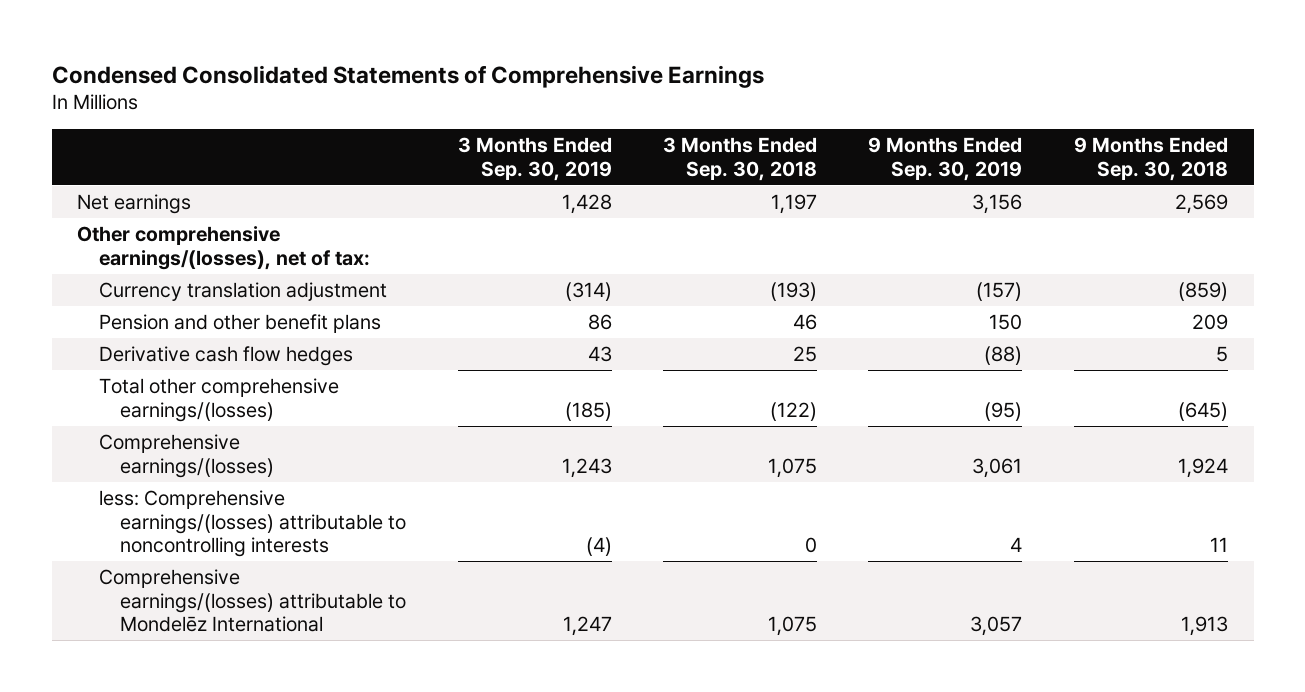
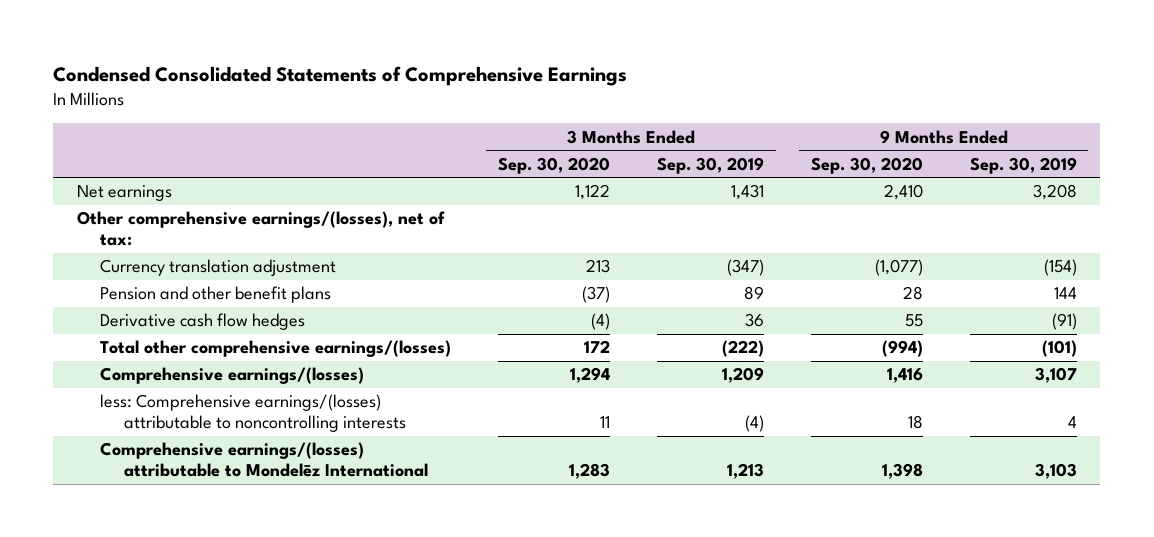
[662,137,817,181] 3 Months Ended Sep. 30, 2018 -> none
[1073,137,1228,181] 9 Months Ended Sep. 30, 2018 -> none
none -> [498,156,611,174] Sep. 30, 2020
none -> [810,156,923,174] Sep. 30, 2020
[561,194,612,215] 1,428 -> [730,184,764,201] 1,431
[972,194,1023,215] 3,156 -> [1032,184,1077,201] 3,208
[564,282,612,302] (314) -> [726,259,764,277] (347)
[976,282,1023,302] (157) -> [1043,259,1077,277] (154)
[587,314,612,331] 86 -> [743,286,764,301] 89
[989,314,1023,331] 150 -> [1053,287,1077,300] 144
[587,346,612,363] 43 -> [744,313,764,328] 36
[984,346,1023,366] (88) -> [1051,313,1077,331] (91)
[564,401,612,421] (185) -> [721,340,764,358] (222)
[984,401,1023,421] (95) -> [1041,340,1077,358] (101)
[561,457,612,478] 1,243 -> [721,367,764,384] 1,209
[972,457,1023,478] 3,061 -> [1034,367,1077,384] 3,107
[562,615,612,636] 1,247 -> [726,463,764,480] 1,213
[970,615,1023,636] 3,057 -> [1034,463,1077,480] 3,103

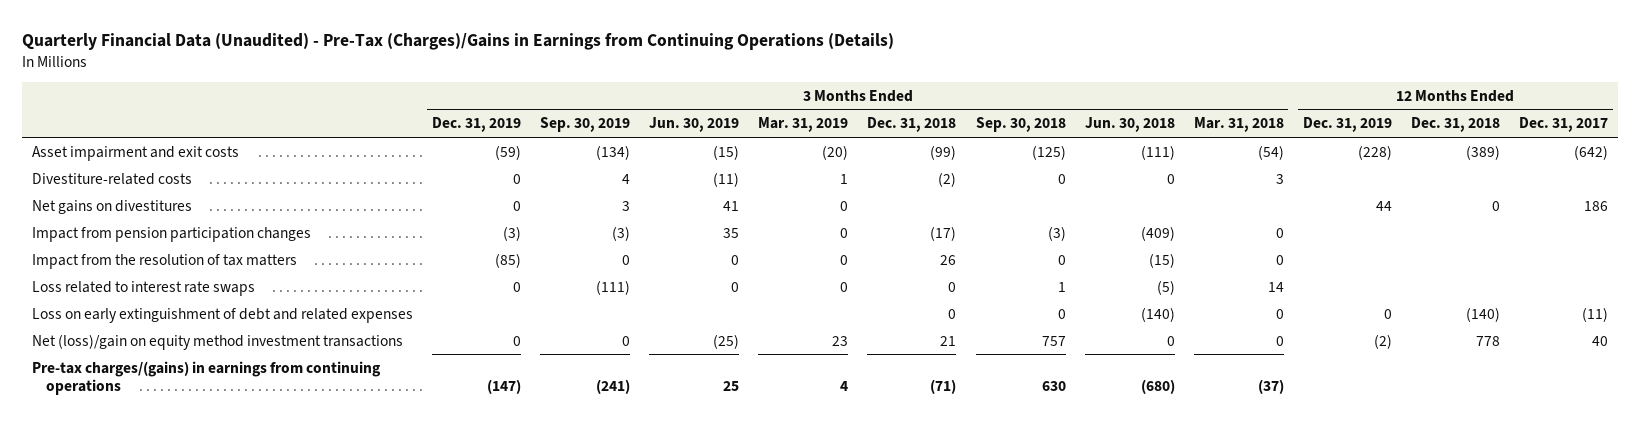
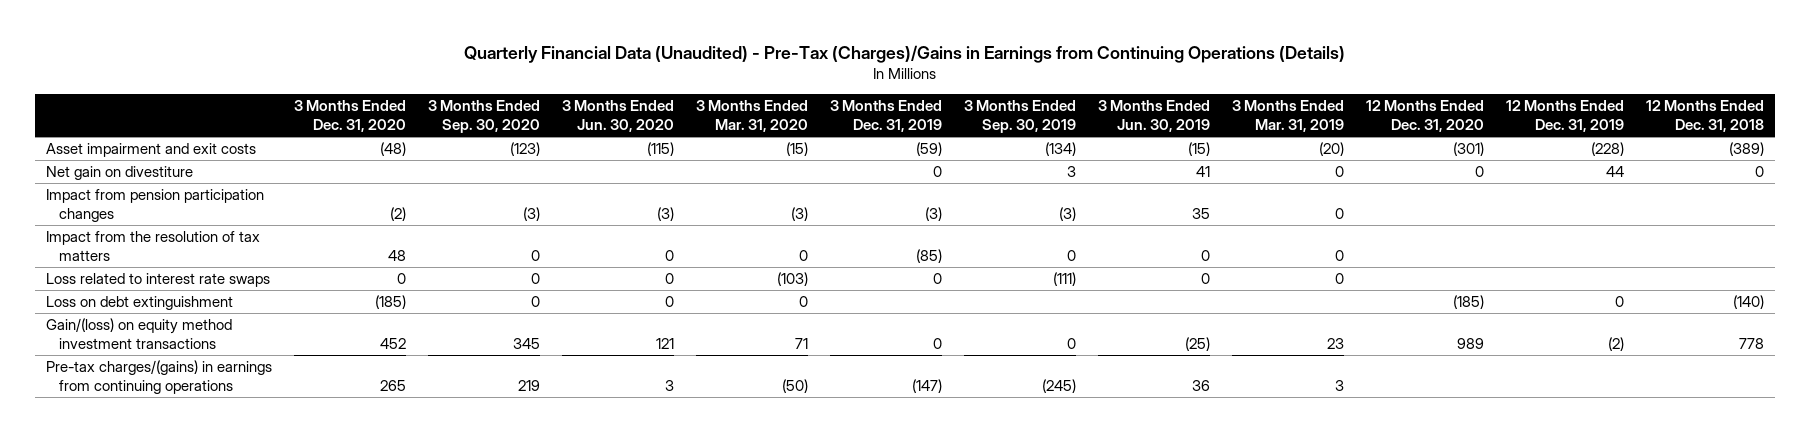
[867,117,957,133] Dec. 31, 2018 -> none
[975,117,1066,133] Sep. 30, 2018 -> none
[1084,117,1175,133] Jun. 30, 2018 -> none
[1193,117,1284,133] Mar. 31, 2018 -> none
[1518,117,1608,133] Dec. 31, 2017 -> none
none -> [294,100,407,133] 3 Months Ended Dec. 31, 2020
none -> [428,100,541,134] 3 Months Ended Sep. 30, 2020
none -> [562,100,675,133] 3 Months Ended Jun. 30, 2020
none -> [696,100,809,133] 3 Months Ended Mar. 31, 2020
none -> [1365,100,1484,133] 12 Months Ended Dec. 31, 2020
[32,172,193,185] Divestiture-related costs -> none
[32,199,193,214] Net gains on divestitures -> [46,166,194,181] Net gain on divestiture
[32,307,414,323] Loss on early extinguishment of debt and related expenses -> [46,296,234,311] Loss on debt extinguishment
[32,333,404,350] Net (loss)/gain on equity method investment transactions -> [46,318,233,349] Gain/(loss) on equity method investment transactions
[596,379,631,395] (241) -> [1041,378,1076,393] (245)
[723,381,740,392] 25 -> [1191,379,1210,391] 36
[840,381,849,392] 4 -> [1334,379,1344,391] 3

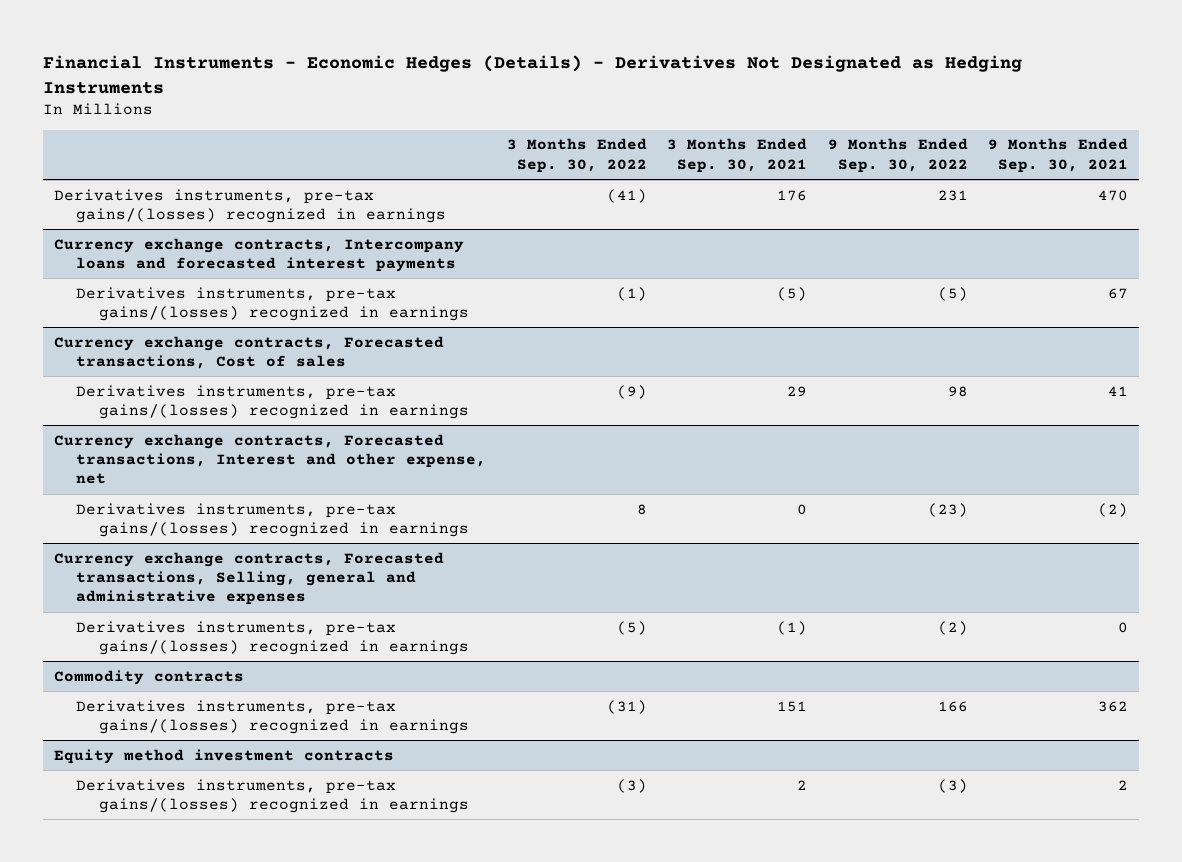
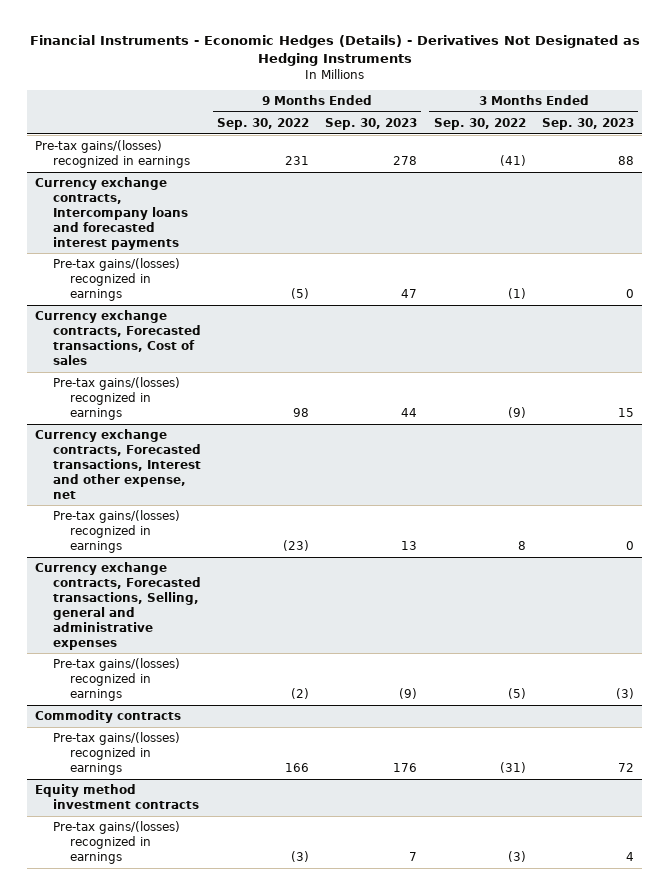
[667,138,808,173] 3 Months Ended Sep. 30, 2021 -> none
[988,138,1129,173] 9 Months Ended Sep. 30, 2021 -> none
none -> [325,117,418,130] Sep. 30, 2023
none -> [541,117,634,130] Sep. 30, 2023
[53,188,447,224] Derivatives instruments, pre-tax gains/(losses) recognized in earnings -> [35,140,190,169] Pre-tax gains/(losses) recognized in earnings
[76,286,469,322] Derivatives instruments, pre-tax gains/(losses) recognized in earnings -> [52,258,180,301] Pre-tax gains/(losses) recognized in earnings
[76,384,469,420] Derivatives instruments, pre-tax gains/(losses) recognized in earnings -> [52,377,180,420] Pre-tax gains/(losses) recognized in earnings
[76,502,469,538] Derivatives instruments, pre-tax gains/(losses) recognized in earnings -> [52,510,180,553] Pre-tax gains/(losses) recognized in earnings
[76,620,469,656] Derivatives instruments, pre-tax gains/(losses) recognized in earnings -> [52,658,180,701] Pre-tax gains/(losses) recognized in earnings
[76,699,469,735] Derivatives instruments, pre-tax gains/(losses) recognized in earnings -> [52,732,180,775] Pre-tax gains/(losses) recognized in earnings
[76,778,469,814] Derivatives instruments, pre-tax gains/(losses) recognized in earnings -> [52,821,180,864] Pre-tax gains/(losses) recognized in earnings

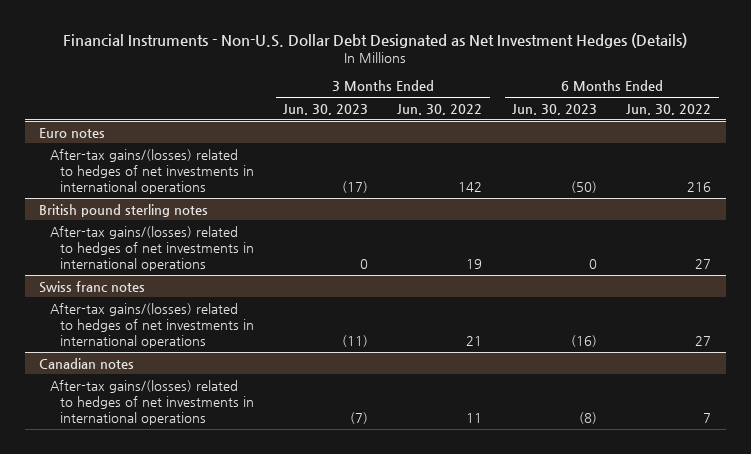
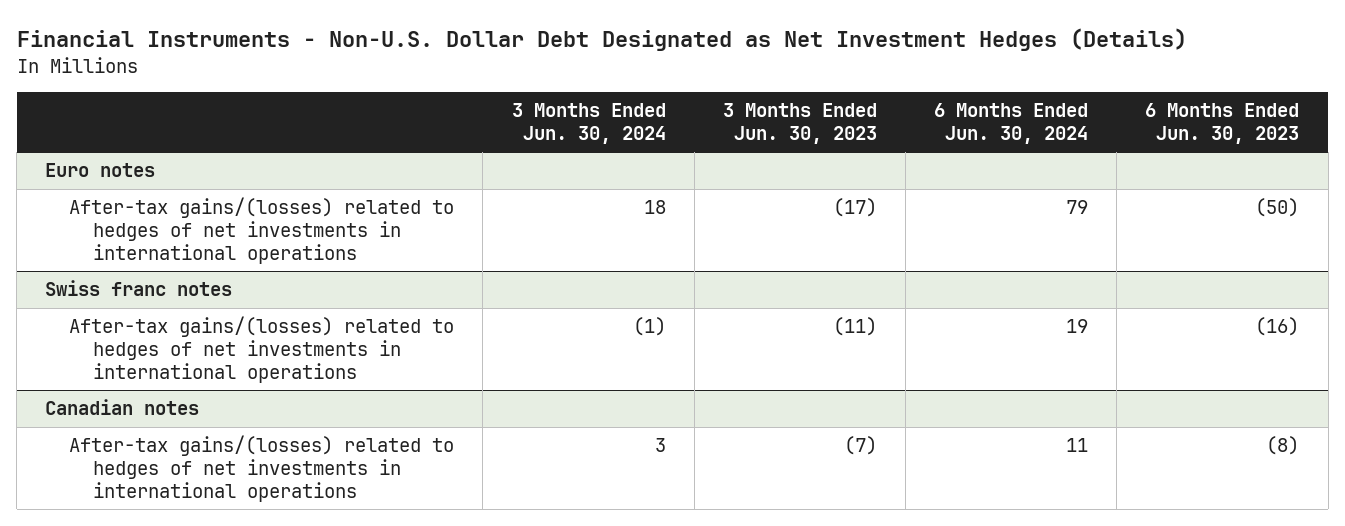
[397,103,483,115] Jun. 30, 2022 -> none
[626,103,712,115] Jun. 30, 2022 -> none
none -> [511,103,666,144] 3 Months Ended Jun. 30, 2024
none -> [934,103,1089,144] 6 Months Ended Jun. 30, 2024
[39,203,209,217] British pound sterling notes -> none
[49,225,254,272] After-tax gains/(losses) related to hedges of net investments in international operations -> none

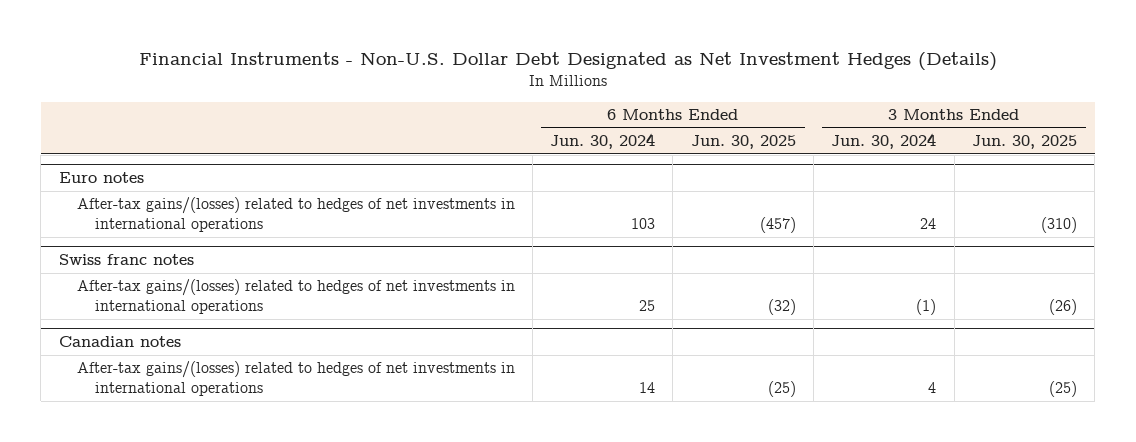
[722,103,877,144] 3 Months Ended Jun. 30, 2023 -> none
[1145,103,1300,144] 6 Months Ended Jun. 30, 2023 -> none
none -> [690,135,796,150] Jun. 30, 2025
none -> [971,135,1077,150] Jun. 30, 2025
[643,200,666,215] 18 -> [920,218,937,230] 24
[1066,200,1089,215] 79 -> [631,218,656,230] 103
[1066,319,1089,334] 19 -> [639,300,656,312] 25
[654,438,666,453] 3 -> [928,382,937,394] 4
[1066,438,1089,453] 11 -> [639,382,656,394] 14

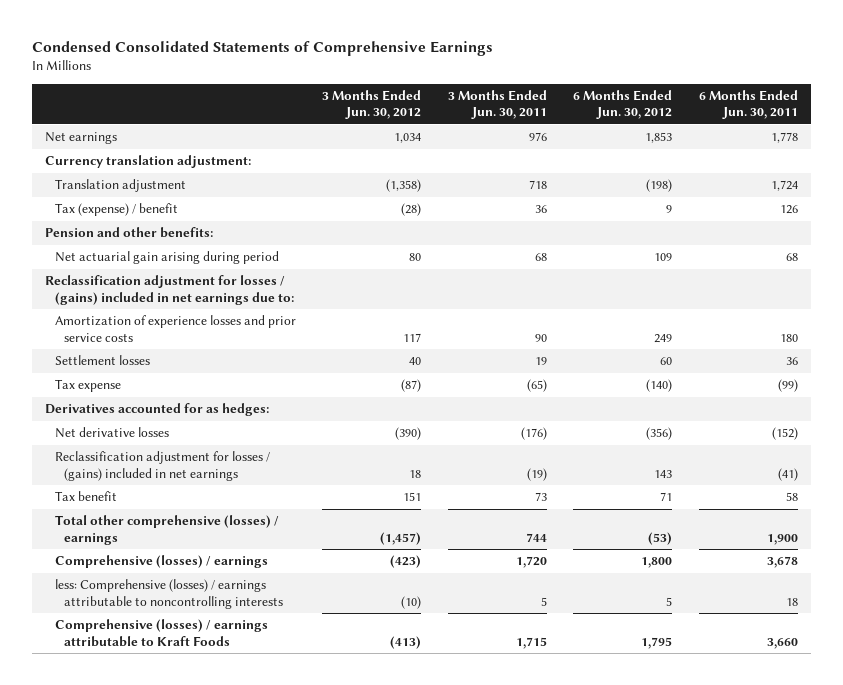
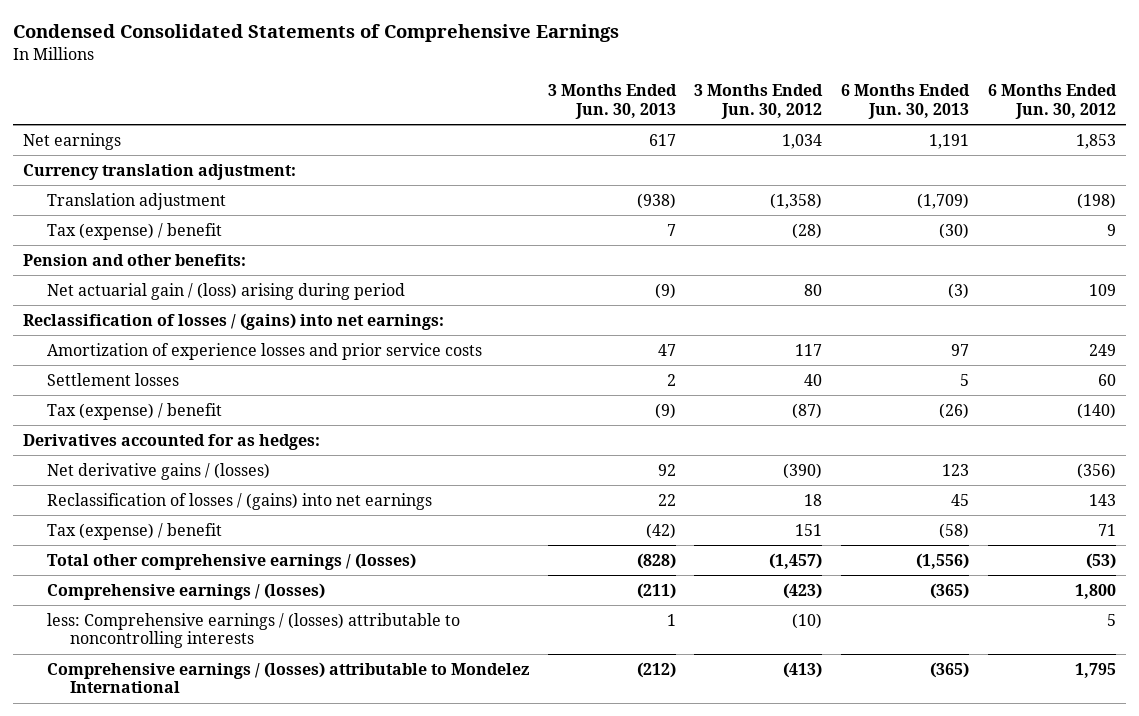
[447,89,547,120] 3 Months Ended Jun. 30, 2011 -> none
[699,89,799,120] 6 Months Ended Jun. 30, 2011 -> none
none -> [547,84,677,119] 3 Months Ended Jun. 30, 2013
none -> [841,84,971,119] 6 Months Ended Jun. 30, 2013
[45,275,294,305] Reclassification adjustment for losses / (gains) included in net earnings due to: -> none
[54,251,279,265] Net actuarial gain arising during period -> [46,282,405,300] Net actuarial gain / (loss) arising during period
none -> [22,312,444,330] Reclassification of losses / (gains) into net earnings:
[54,379,121,393] Tax expense -> [46,402,222,420] Tax (expense) / benefit
[54,427,169,439] Net derivative losses -> [46,462,270,480] Net derivative gains / (losses)
[54,451,270,481] Reclassification adjustment for losses / (gains) included in net earnings -> [46,492,432,510] Reclassification of losses / (gains) into net earnings
[54,491,117,502] Tax benefit -> [46,522,222,540] Tax (expense) / benefit
[54,515,279,545] Total other comprehensive (losses) / earnings -> [46,552,416,570] Total other comprehensive earnings / (losses)
[54,555,268,569] Comprehensive (losses) / earnings -> [46,582,325,600] Comprehensive earnings / (losses)
[54,579,284,609] less: Comprehensive (losses) / earnings attributable to noncontrolling interests -> [46,612,460,649] less: Comprehensive earnings / (losses) attributable to noncontrolling interests
[54,619,268,647] Comprehensive (losses) / earnings attributable to Kraft Foods -> [46,661,529,694] Comprehensive earnings / (losses) attributable to Mondelez International

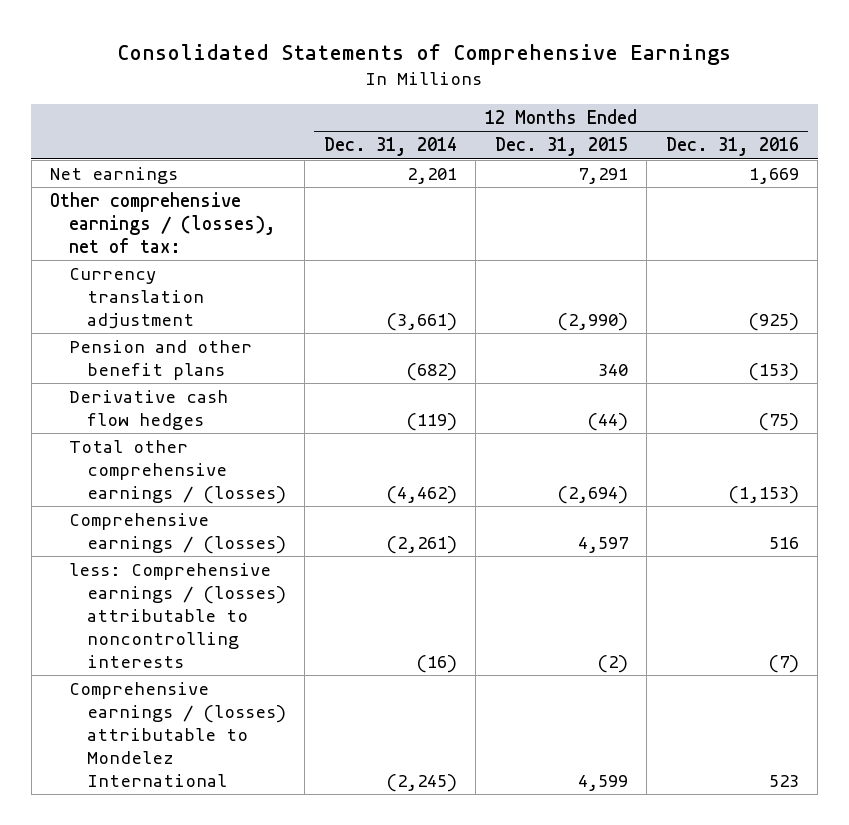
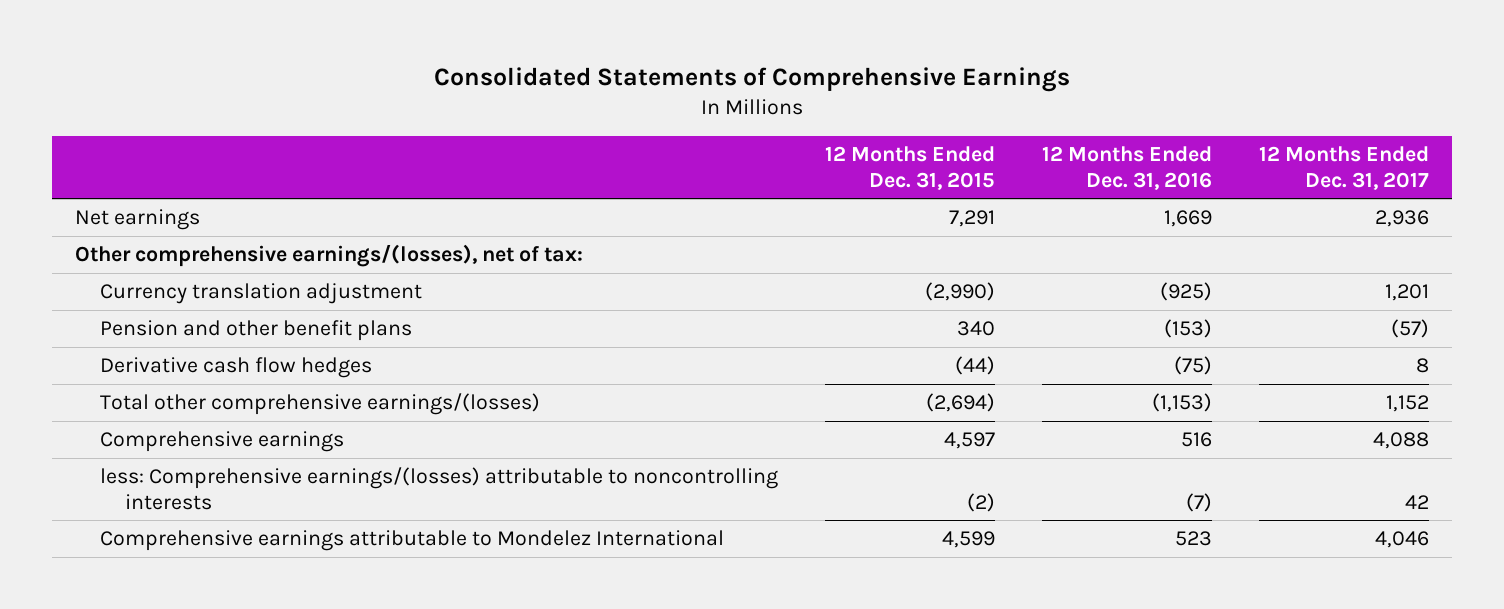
[323,137,457,157] Dec. 31, 2014 -> none
none -> [1258,146,1429,190] 12 Months Ended Dec. 31, 2017
[50,192,276,253] Other comprehensive earnings / (losses), net of tax: -> [75,244,584,268] Other comprehensive earnings/(losses), net of tax:
[68,440,287,504] Total other comprehensive earnings / (losses) -> [100,393,541,416] Total other comprehensive earnings/(losses)
[68,513,287,554] Comprehensive earnings / (losses) -> [100,431,345,453] Comprehensive earnings
[68,563,287,668] less: Comprehensive earnings / (losses) attributable to noncontrolling interests -> [100,467,779,510] less: Comprehensive earnings/(losses) attributable to noncontrolling interests
[68,682,287,787] Comprehensive earnings / (losses) attributable to Mondelez International -> [100,530,725,552] Comprehensive earnings attributable to Mondelez International

